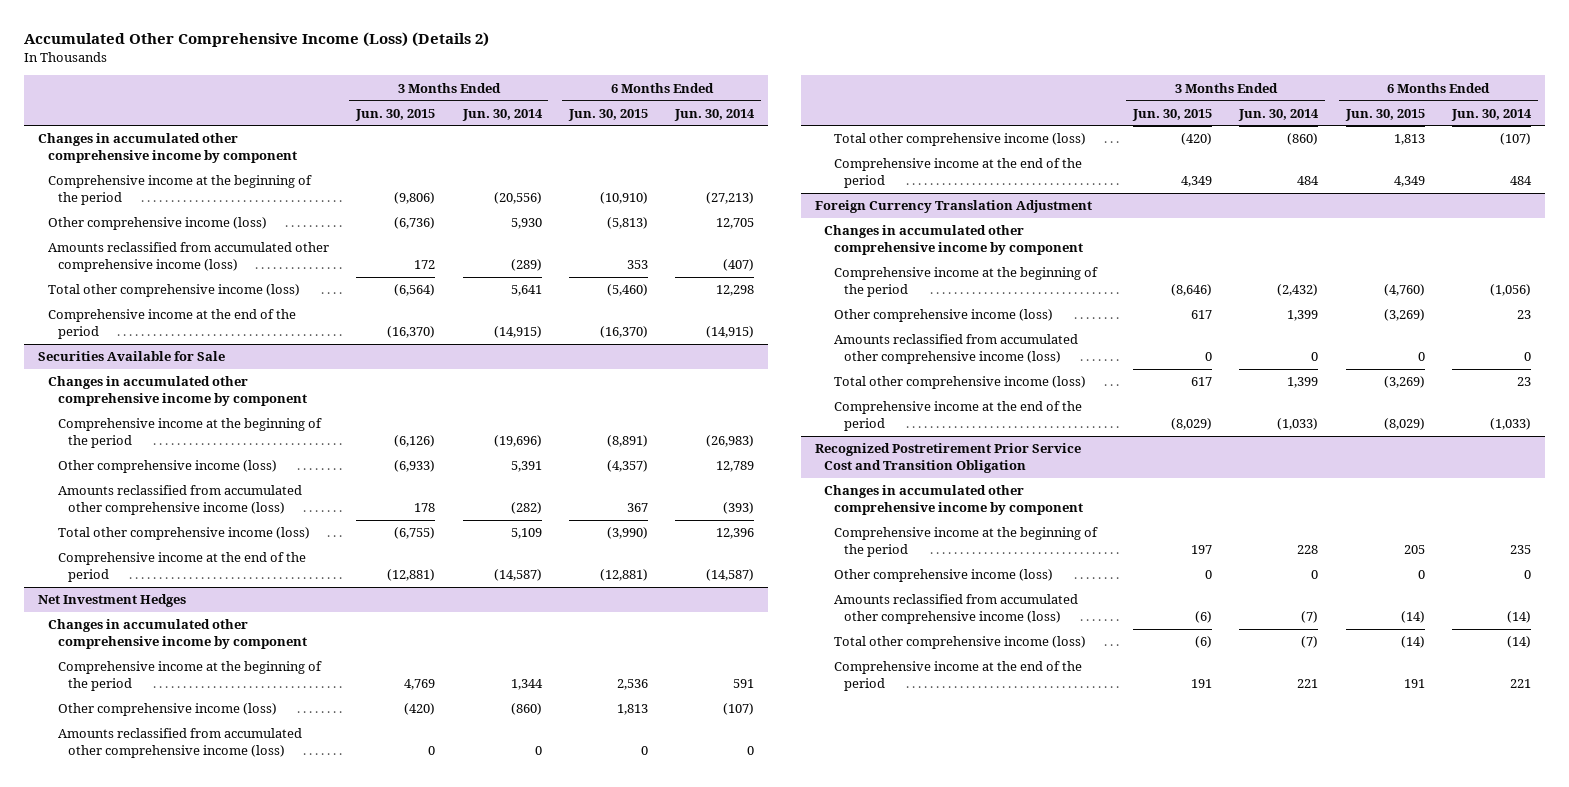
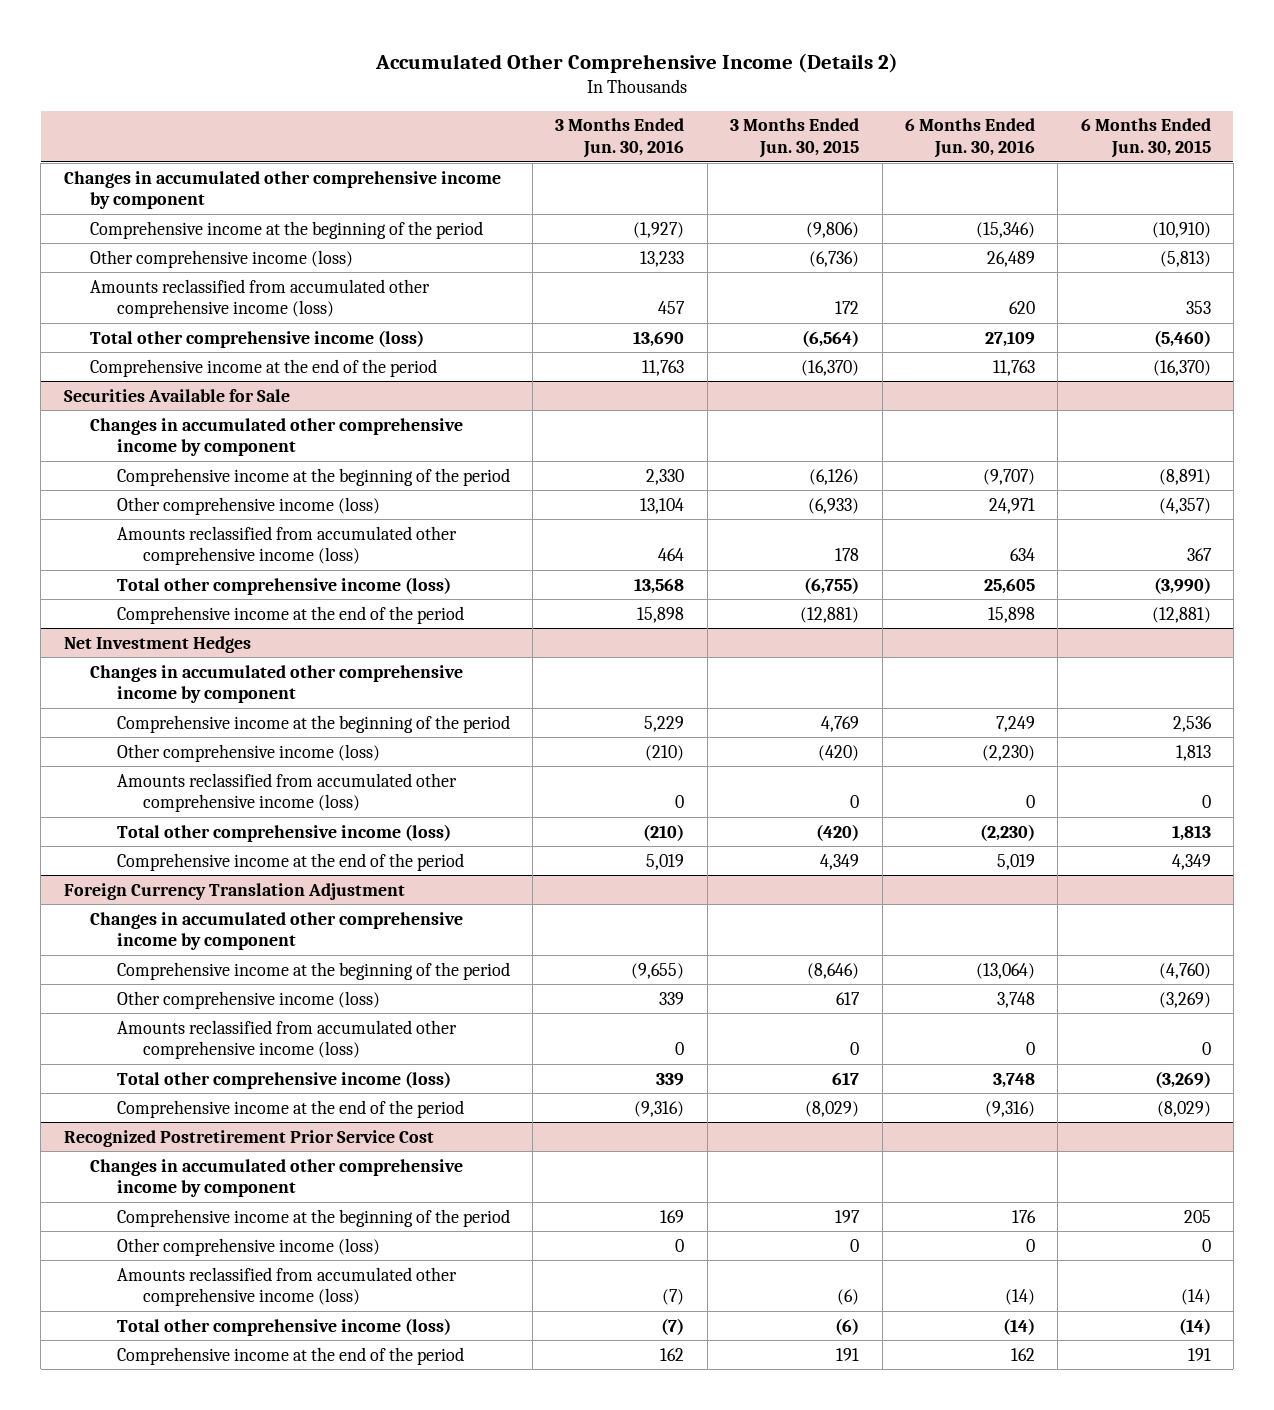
[24,32,490,48] Accumulated Other Comprehensive Income (Loss) (Details 2) -> [375,52,899,73] Accumulated Other Comprehensive Income (Details 2)
[461,108,543,121] Jun. 30, 2014 -> none
[674,108,756,121] Jun. 30, 2014 -> none
none -> [555,118,685,159] 3 Months Ended Jun. 30, 2016
none -> [904,118,1035,159] 6 Months Ended Jun. 30, 2016
[814,443,1081,474] Recognized Postretirement Prior Service Cost and Transition Obligation -> [63,1129,434,1147] Recognized Postretirement Prior Service Cost

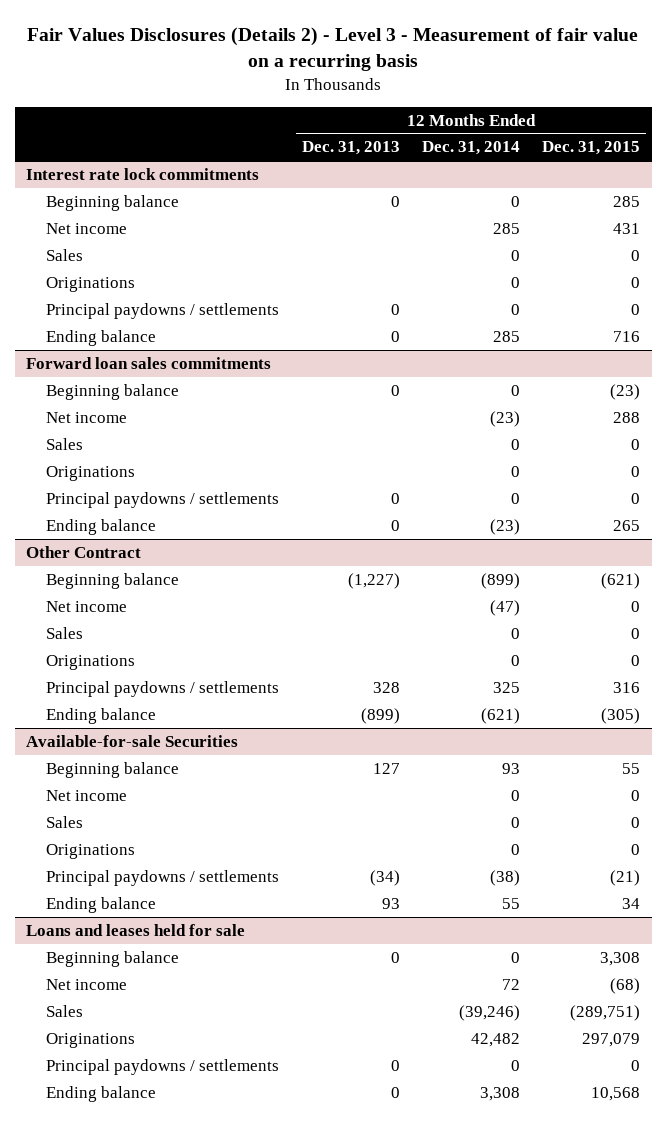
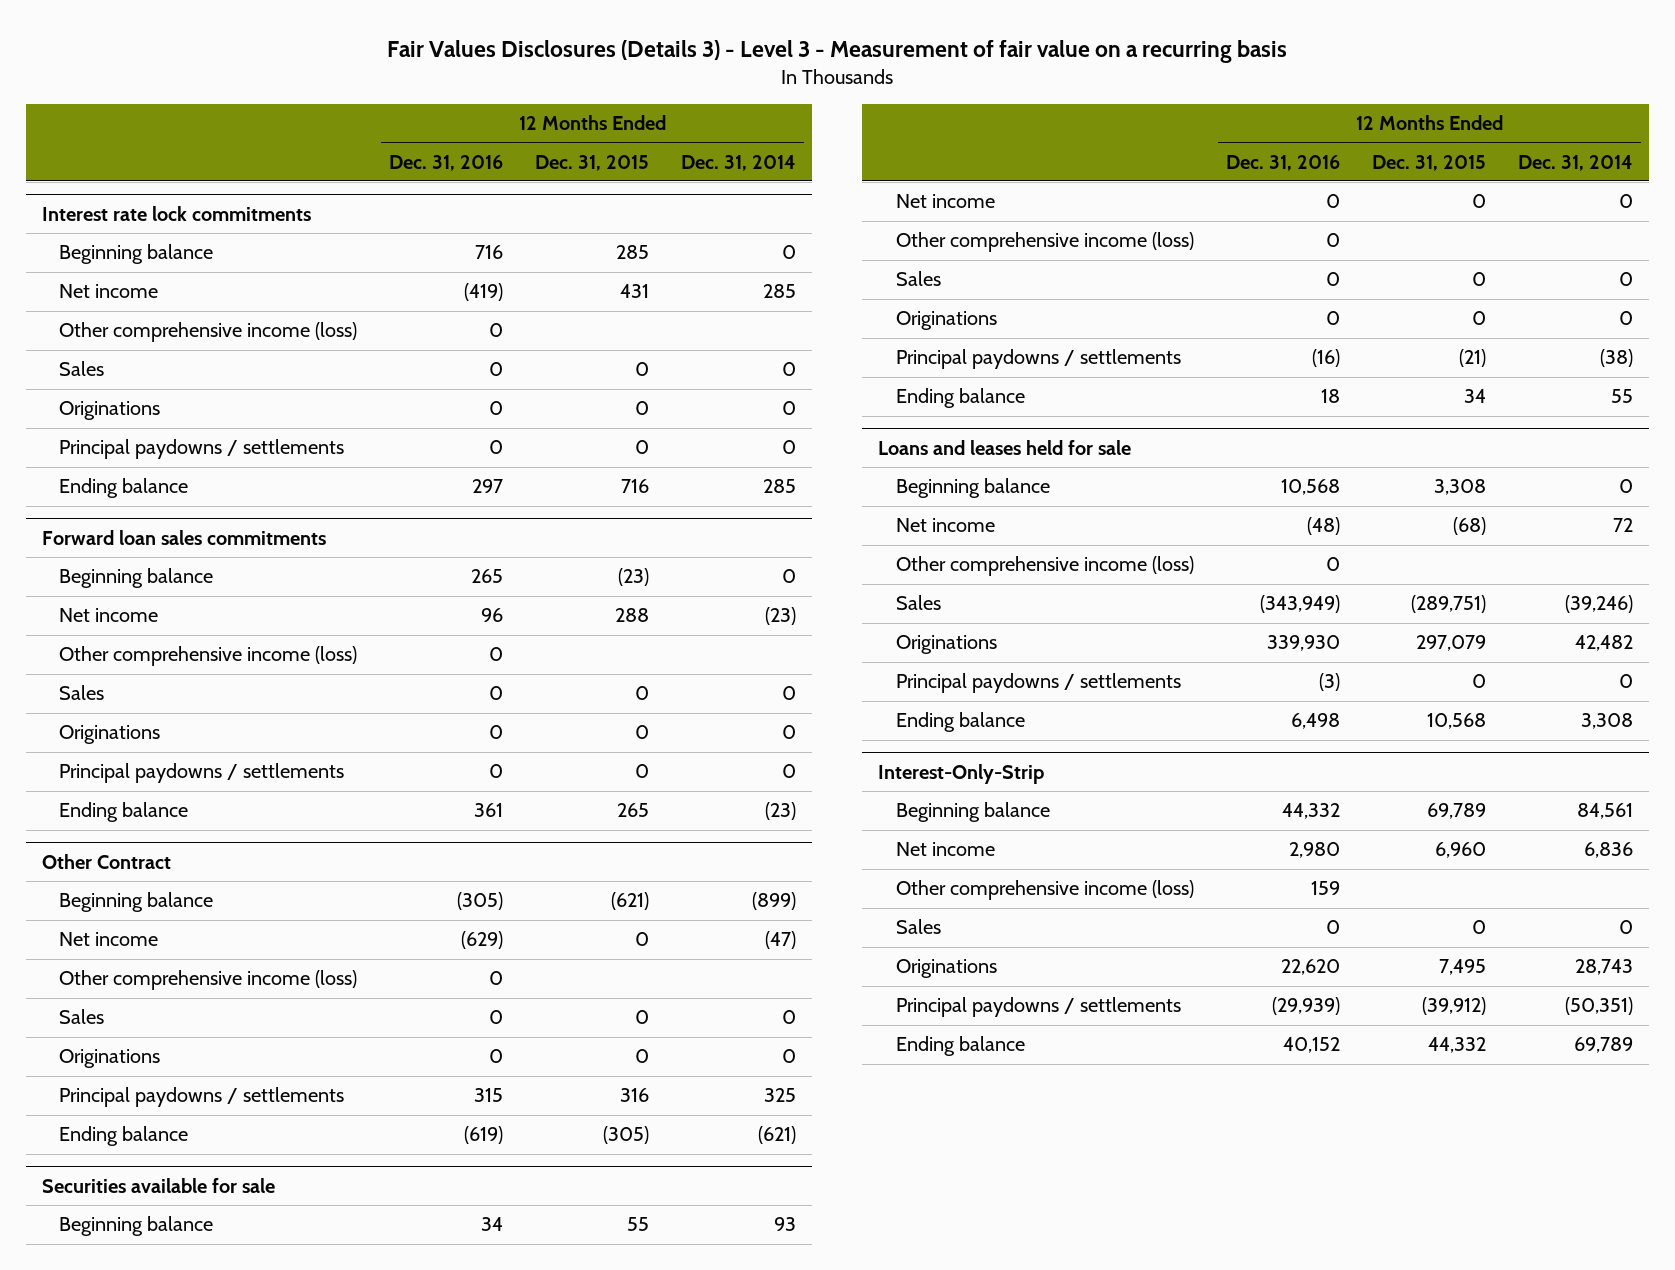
[27,26,639,72] Fair Values Disclosures (Details 2) - Level 3 - Measurement of fair value on a recurring basis -> [387,39,1288,63] Fair Values Disclosures (Details 3) - Level 3 - Measurement of fair value on a recurring basis
[301,141,400,156] Dec. 31, 2013 -> none
none -> [389,154,504,171] Dec. 31, 2016
none -> [59,322,358,343] Other comprehensive income (loss)
none -> [59,646,358,667] Other comprehensive income (loss)
none -> [59,970,358,991] Other comprehensive income (loss)
[25,734,238,747] Available-for-sale Securities -> [41,1178,275,1194] Securities available for sale
none -> [896,232,1195,253] Other comprehensive income (loss)
none -> [896,556,1195,577] Other comprehensive income (loss)
none -> [878,764,1045,785] Interest-Only-Strip
none -> [896,802,1051,823] Beginning balance
none -> [896,842,996,857] Net income
none -> [896,880,1195,901] Other comprehensive income (loss)
none -> [896,919,942,935] Sales
none -> [896,959,998,979] Originations
none -> [896,997,1182,1018] Principal paydowns / settlements
none -> [896,1036,1026,1057] Ending balance

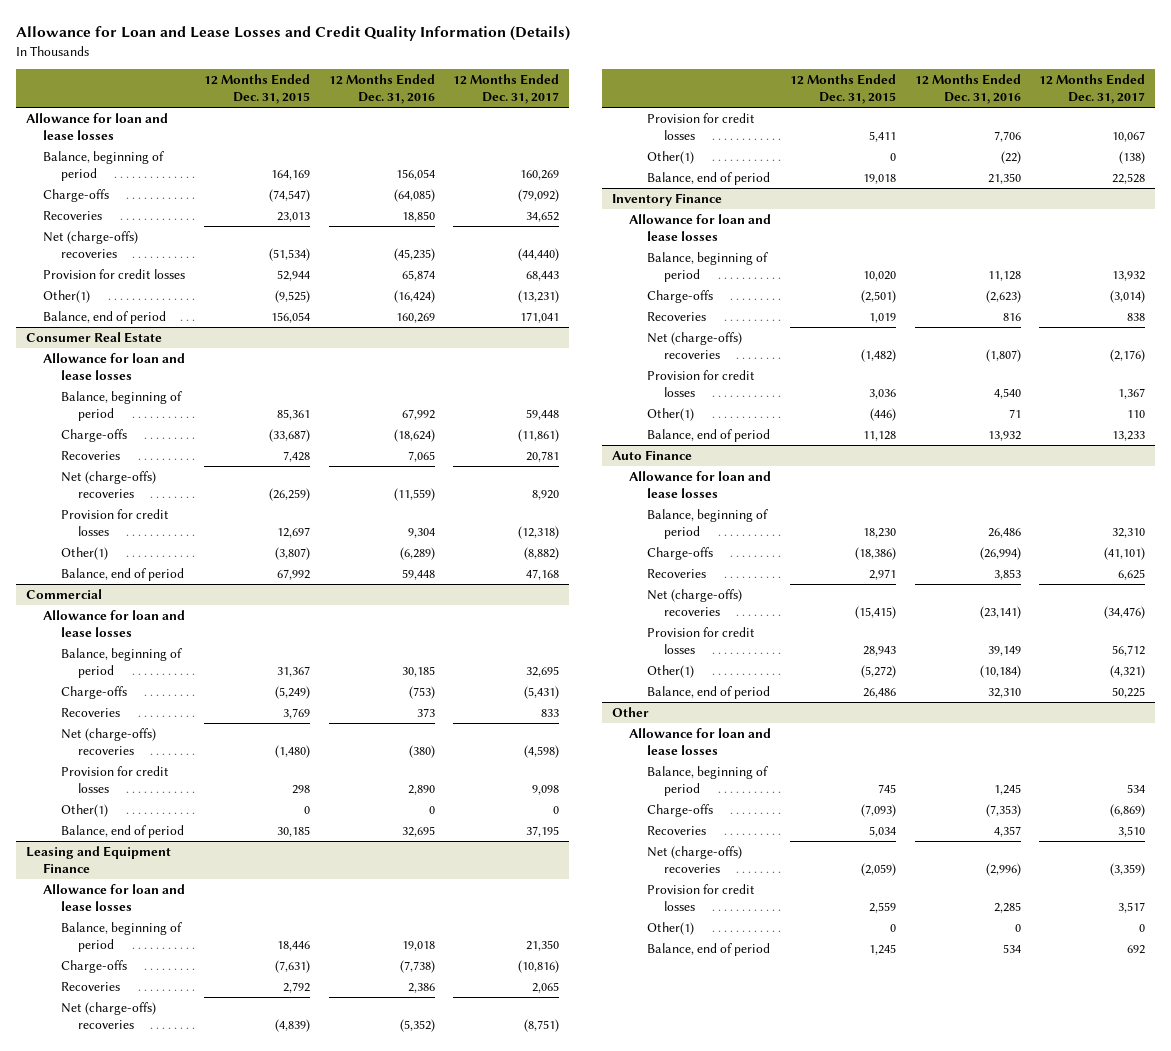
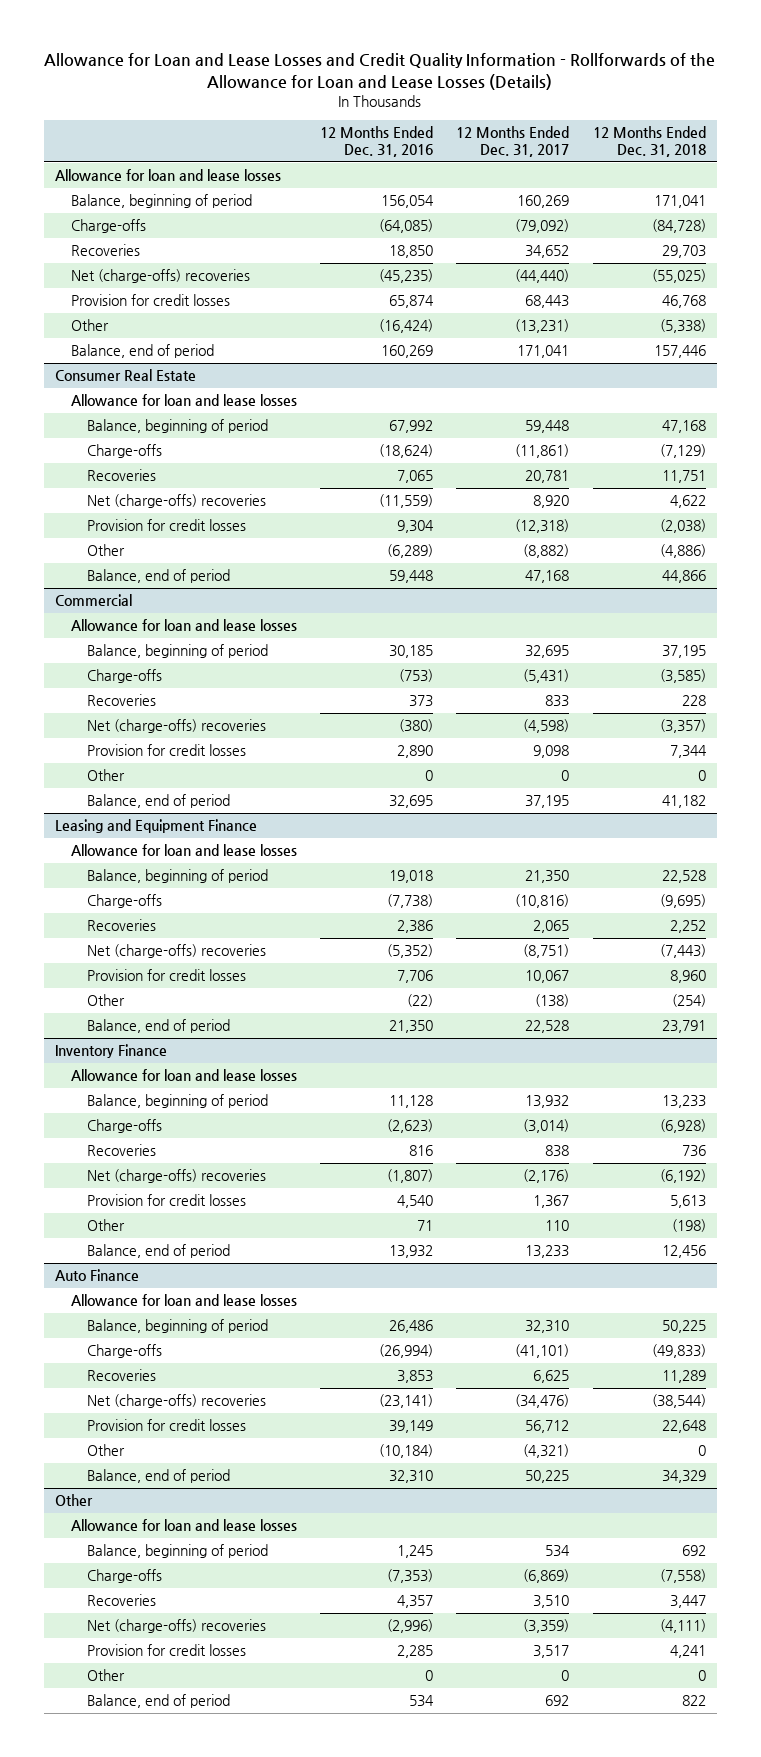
[16,26,571,42] Allowance for Loan and Lease Losses and Credit Quality Information (Details) -> [44,53,716,90] Allowance for Loan and Lease Losses and Credit Quality Information - Rollforwards of the Allowance for Loan and Lease Losses (Details)
[203,74,310,105] 12 Months Ended Dec. 31, 2015 -> none
none -> [592,126,706,158] 12 Months Ended Dec. 31, 2018
[43,290,91,304] Other(1) -> [71,319,110,332] Other
[60,547,108,561] Other(1) -> [87,544,126,557] Other
[60,804,108,818] Other(1) -> [87,769,126,782] Other
[646,151,694,165] Other(1) -> [87,994,126,1007] Other
[646,408,694,422] Other(1) -> [87,1219,126,1232] Other
[646,665,694,679] Other(1) -> [87,1444,126,1457] Other
[646,922,694,936] Other(1) -> [87,1669,126,1682] Other

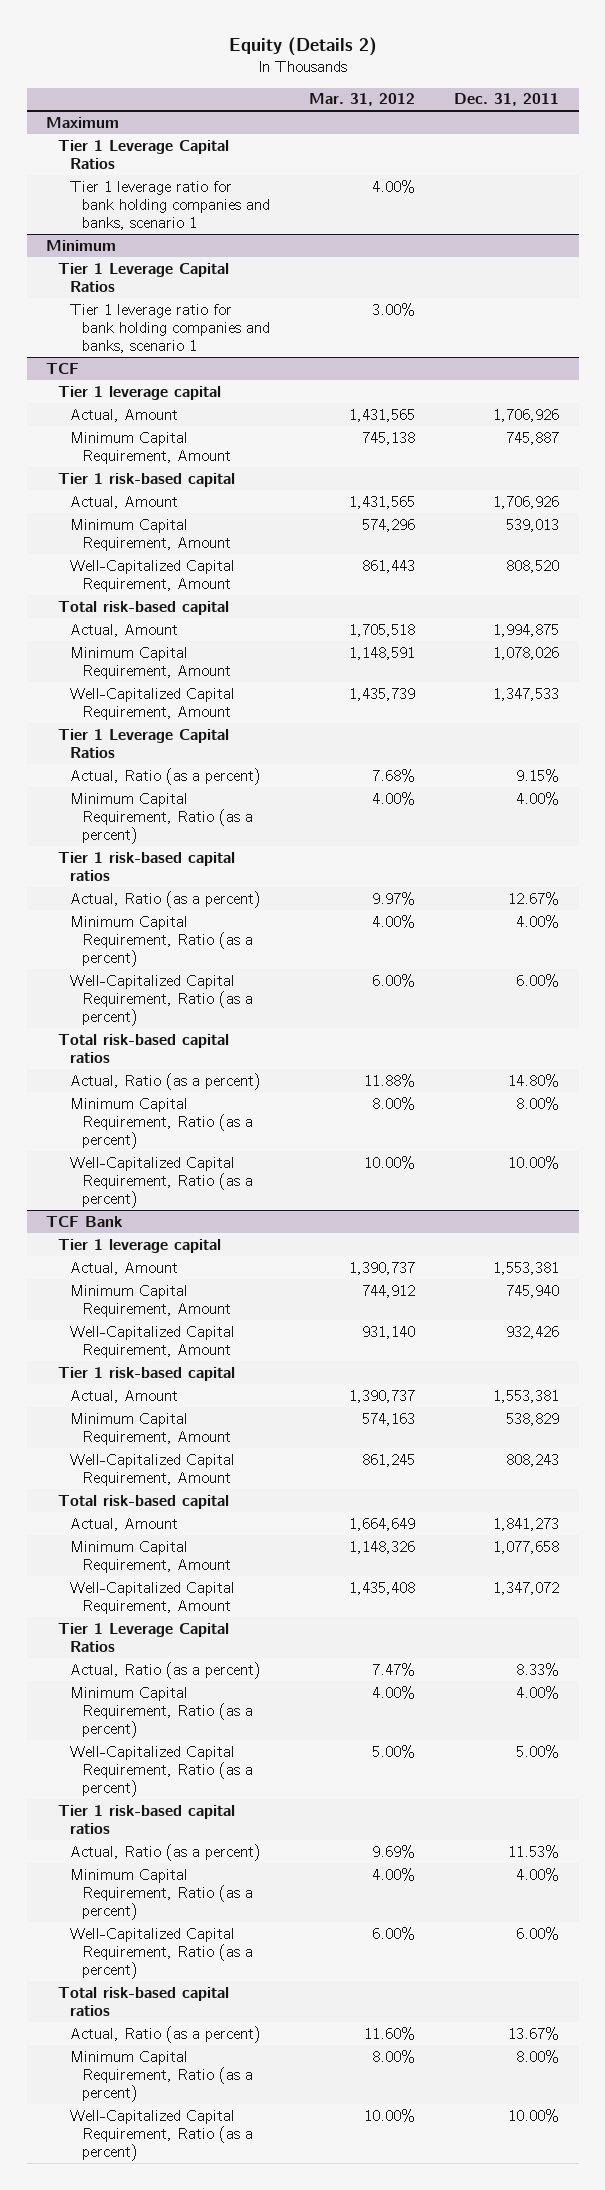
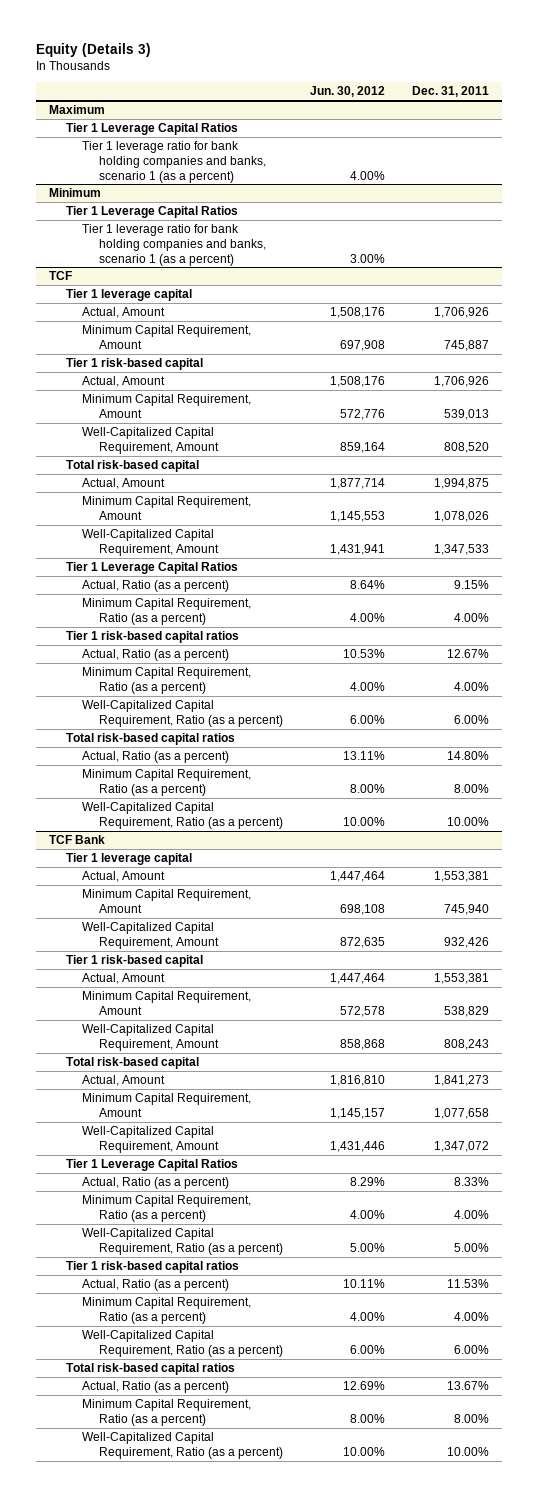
[228,36,377,56] Equity (Details 2) -> [35,43,151,58] Equity (Details 3)
[309,93,416,107] Mar. 31, 2012 -> none
none -> [309,86,385,98] Jun. 30, 2012
[70,180,271,230] Tier 1 leverage ratio for bank holding companies and banks, scenario 1 -> [82,140,266,183] Tier 1 leverage ratio for bank holding companies and banks, scenario 1 (as a percent)
[70,303,271,353] Tier 1 leverage ratio for bank holding companies and banks, scenario 1 -> [82,223,266,266] Tier 1 leverage ratio for bank holding companies and banks, scenario 1 (as a percent)

